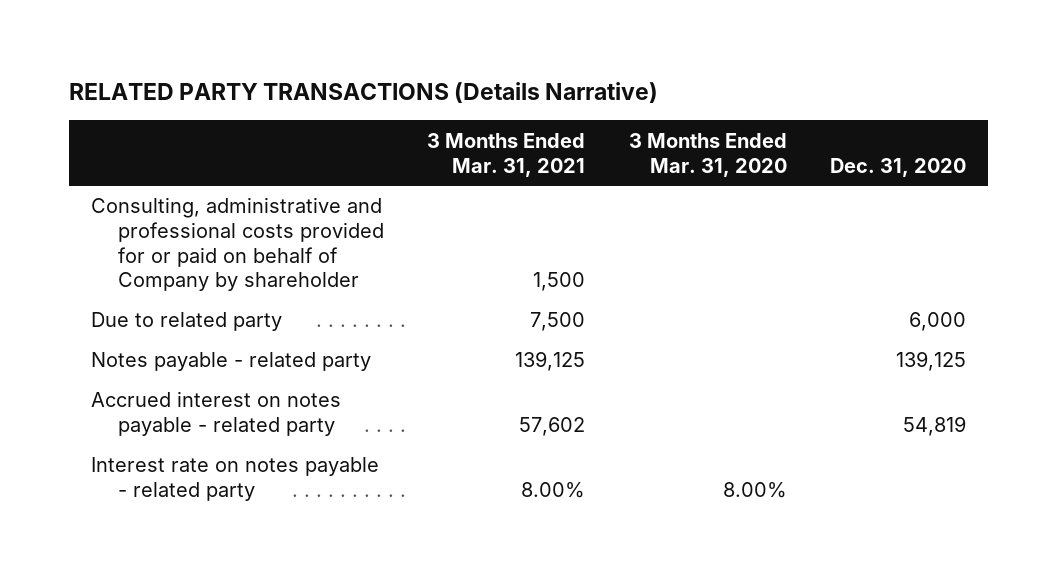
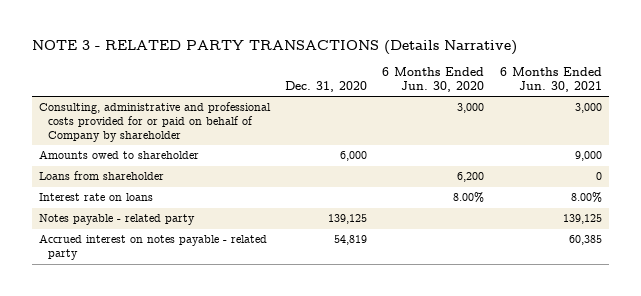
[69,82,659,104] RELATED PARTY TRANSACTIONS (Details Narrative) -> [31,40,517,56] NOTE 3 - RELATED PARTY TRANSACTIONS (Details Narrative)
[427,132,586,177] 3 Months Ended Mar. 31, 2021 -> none
[628,132,787,177] 3 Months Ended Mar. 31, 2020 -> none
none -> [382,67,485,93] 6 Months Ended Jun. 30, 2020
none -> [499,67,602,93] 6 Months Ended Jun. 30, 2021
[90,312,282,332] Due to related party -> [39,150,200,160] Amounts owed to shareholder
none -> [39,171,165,181] Loans from shareholder
none -> [39,193,154,202] Interest rate on loans
[90,457,379,502] Interest rate on notes payable - related party -> none

